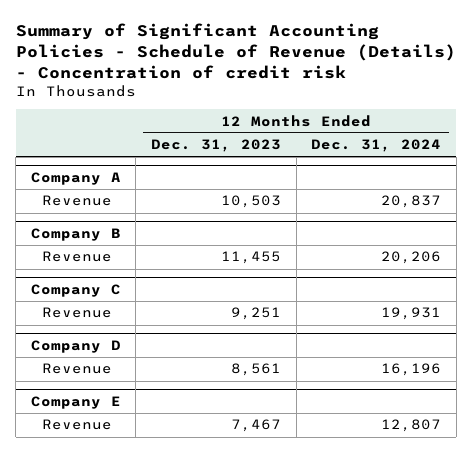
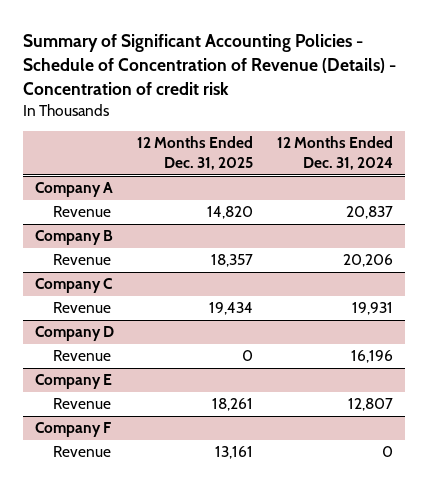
[15,23,456,79] Summary of Significant Accounting Policies - Schedule of Revenue (Details) - Concentration of credit risk -> [23,34,397,96] Summary of Significant Accounting Policies - Schedule of Concentration of Revenue (Details) - Concentration of credit risk
[150,139,281,153] Dec. 31, 2023 -> none
none -> [137,136,254,171] 12 Months Ended Dec. 31, 2025
none -> [35,422,112,438] Company F
none -> [53,446,112,458] Revenue

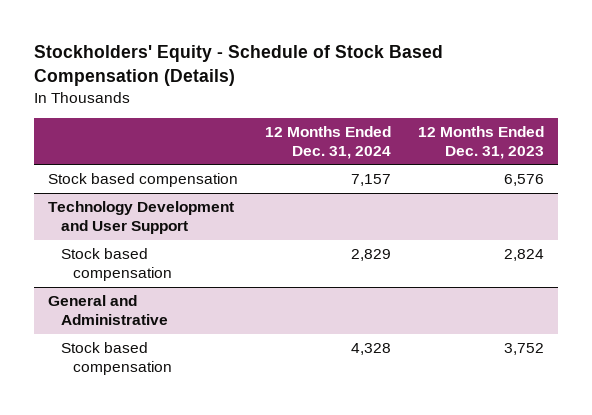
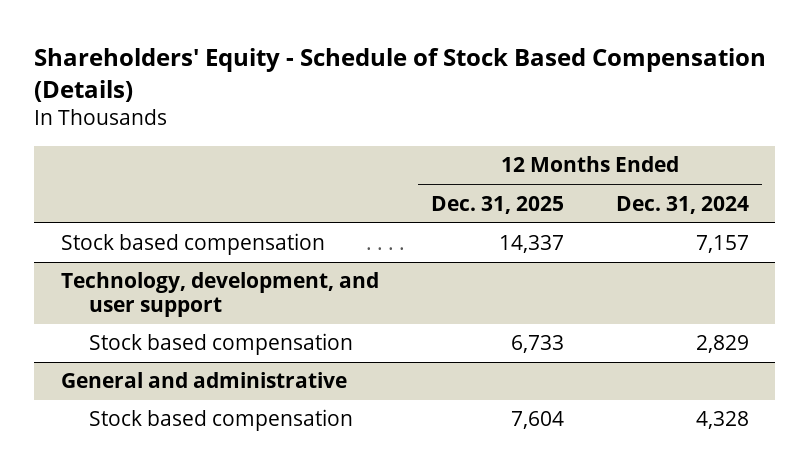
[34,44,444,86] Stockholders' Equity - Schedule of Stock Based Compensation (Details) -> [34,48,767,102] Shareholders' Equity - Schedule of Stock Based Compensation (Details)
[418,125,545,159] 12 Months Ended Dec. 31, 2023 -> none
none -> [430,195,564,214] Dec. 31, 2025
[47,201,234,235] Technology Development and User Support -> [60,272,379,317] Technology, development, and user support
[47,295,168,326] General and Administrative -> [60,372,347,389] General and administrative

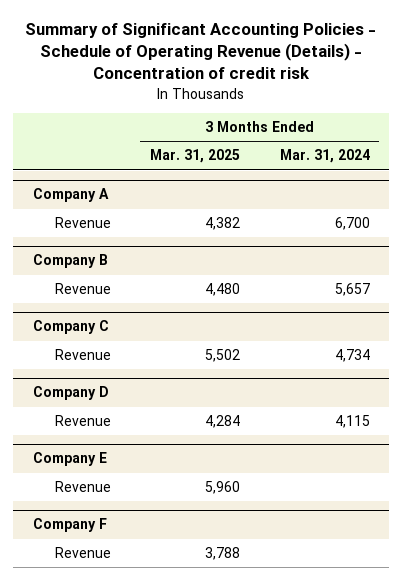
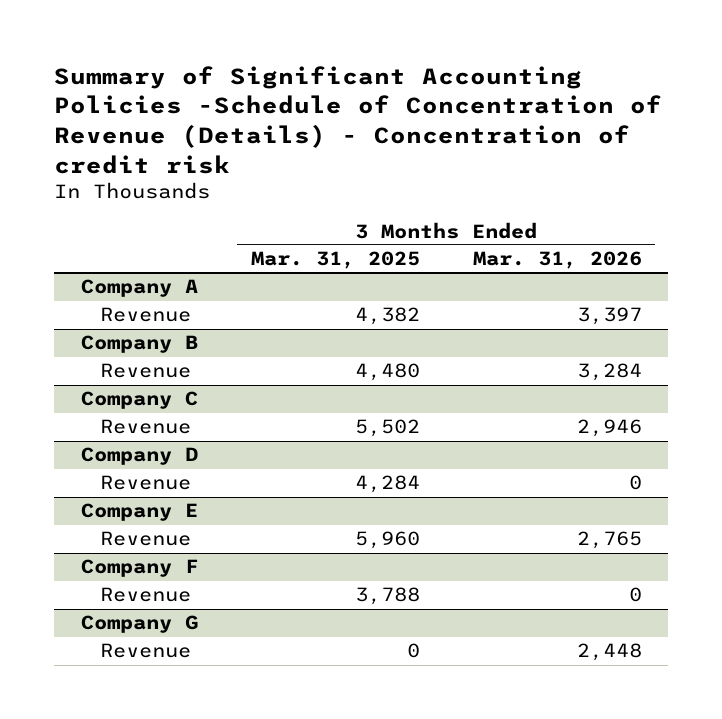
[25,23,377,80] Summary of Significant Accounting Policies - Schedule of Operating Revenue (Details) - Concentration of credit risk -> [54,65,663,174] Summary of Significant Accounting Policies -Schedule of Concentration of Revenue (Details) - Concentration of credit risk
[279,149,370,164] Mar. 31, 2024 -> none
none -> [472,251,642,270] Mar. 31, 2026
none -> [80,615,198,634] Company G
none -> [99,643,191,659] Revenue

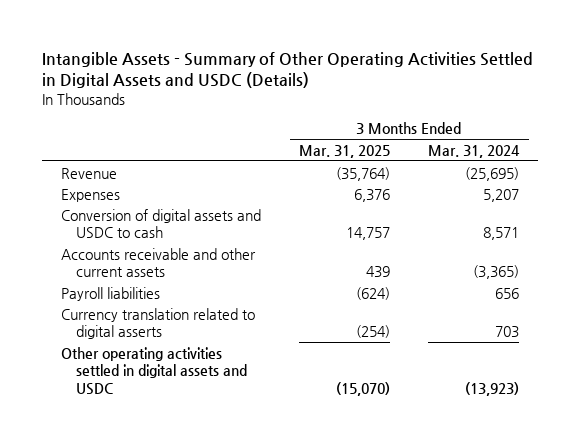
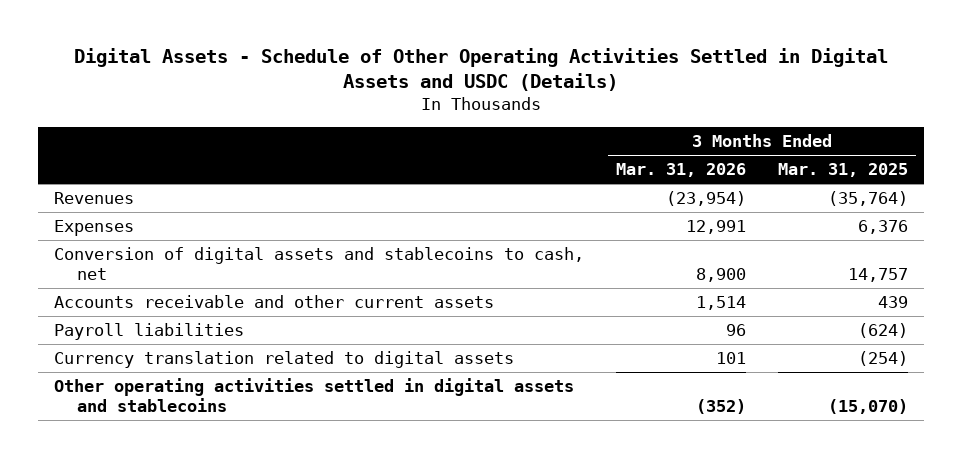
[42,51,534,89] Intangible Assets - Summary of Other Operating Activities Settled in Digital Assets and USDC (Details) -> [73,47,888,92] Digital Assets - Schedule of Other Operating Activities Settled in Digital Assets and USDC (Details)
[428,144,521,158] Mar. 31, 2024 -> none
none -> [615,163,746,178] Mar. 31, 2026
[61,167,118,179] Revenue -> [53,192,134,205] Revenues
[61,208,262,239] Conversion of digital assets and USDC to cash -> [53,247,584,280] Conversion of digital assets and stablecoins to cash, net
[61,307,256,340] Currency translation related to digital asserts -> [53,351,514,369] Currency translation related to digital assets
[61,346,248,395] Other operating activities settled in digital assets and USDC -> [53,378,574,412] Other operating activities settled in digital assets and stablecoins

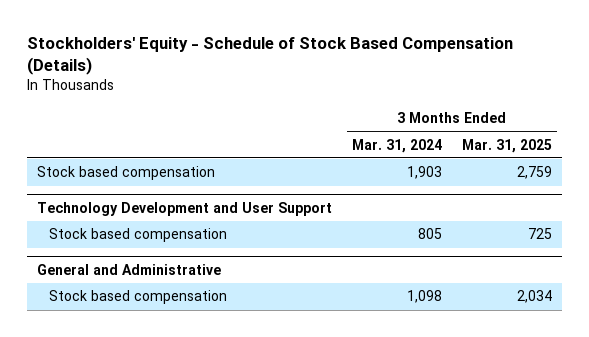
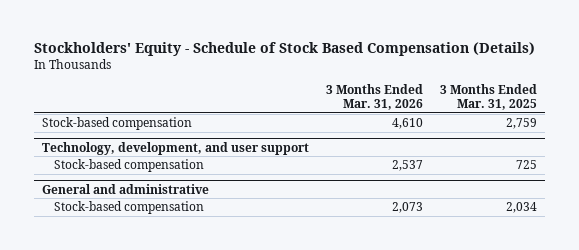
[352,138,443,153] Mar. 31, 2024 -> none
none -> [326,84,424,111] 3 Months Ended Mar. 31, 2026
[37,166,216,181] Stock based compensation -> [42,117,193,131] Stock-based compensation
[37,201,333,216] Technology Development and User Support -> [42,142,310,156] Technology, development, and user support
[49,228,228,243] Stock based compensation -> [54,159,205,173] Stock-based compensation
[37,263,222,275] General and Administrative -> [42,184,210,195] General and administrative
[49,290,228,305] Stock based compensation -> [54,201,205,215] Stock-based compensation

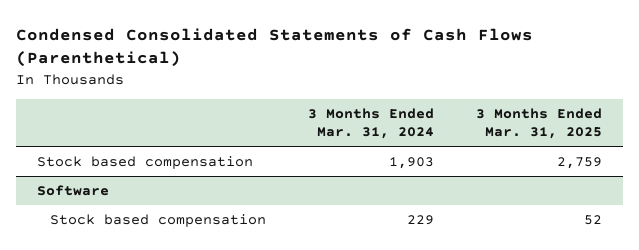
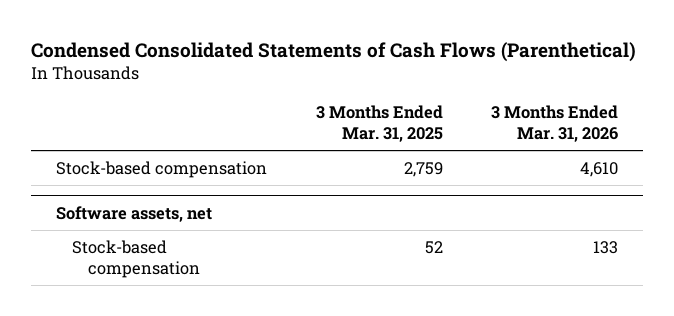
[308,107,435,140] 3 Months Ended Mar. 31, 2024 -> none
none -> [491,105,619,143] 3 Months Ended Mar. 31, 2026
[36,156,253,170] Stock based compensation -> [55,160,267,178] Stock-based compensation
[36,185,109,197] Software -> [55,205,212,222] Software assets, net
[50,214,267,228] Stock based compensation -> [71,239,200,279] Stock-based compensation

